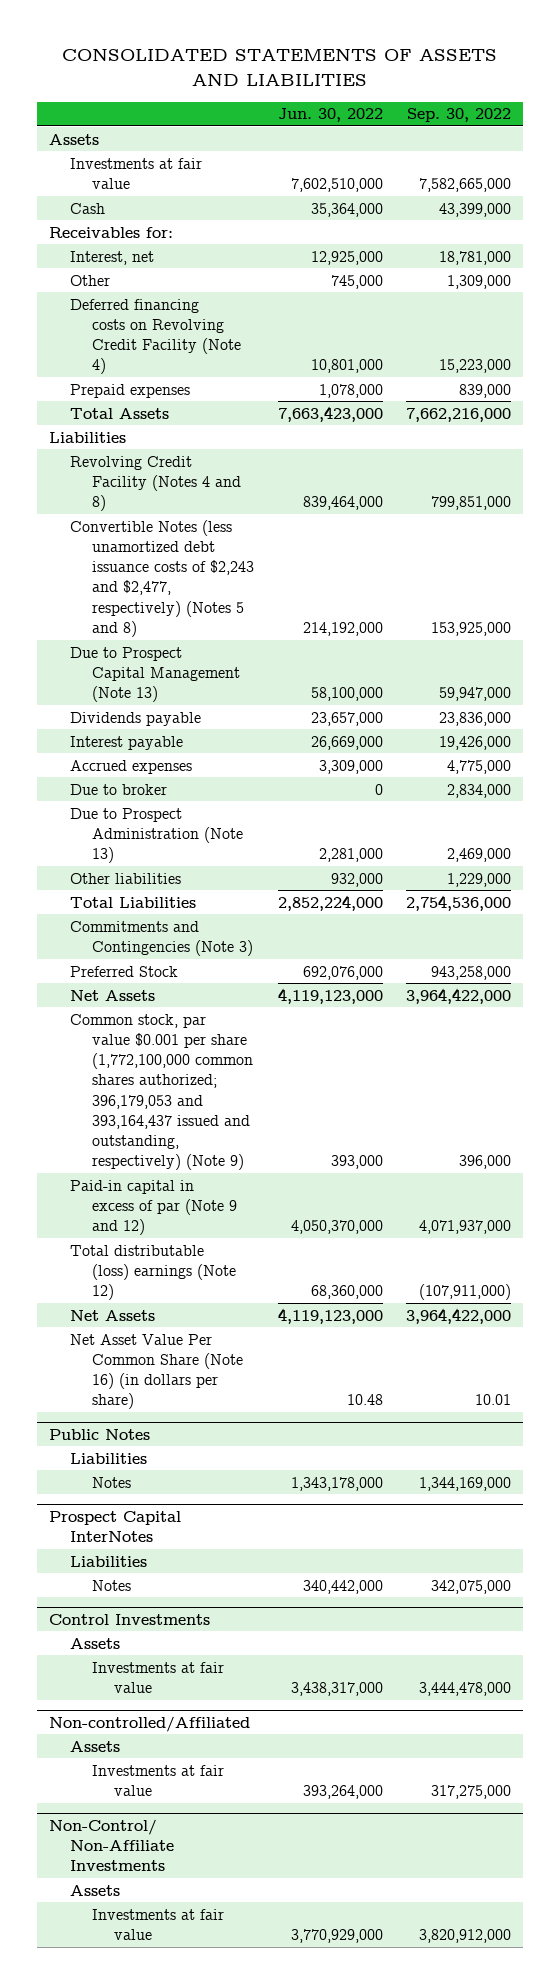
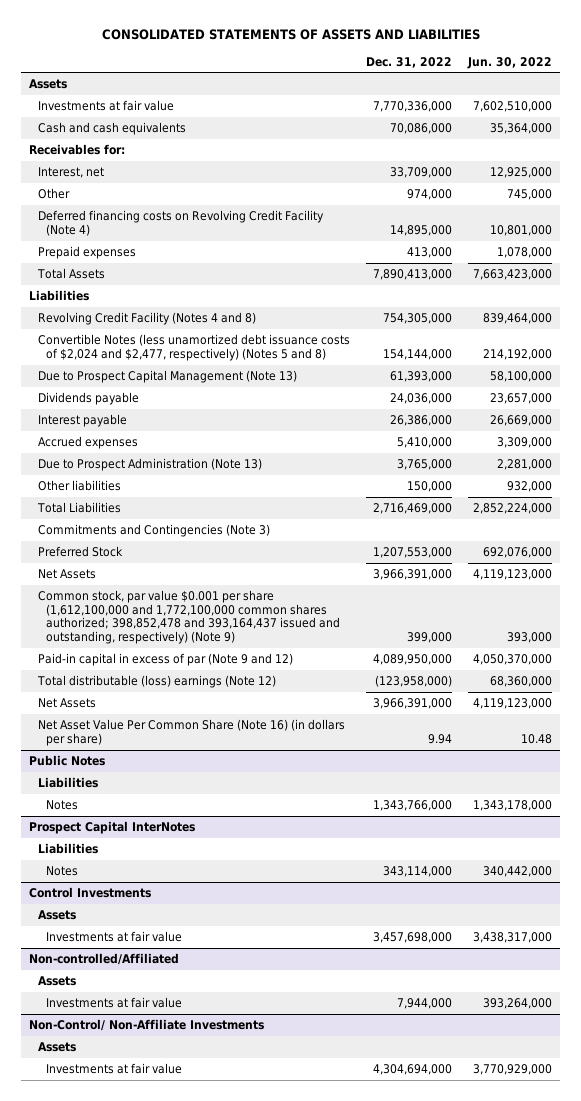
[407,108,512,123] Sep. 30, 2022 -> none
none -> [365,56,452,68] Dec. 31, 2022
[70,202,106,214] Cash -> [37,122,186,136] Cash and cash equivalents
[70,519,255,637] Convertible Notes (less unamortized debt issuance costs of $2,243 and $2,477, respectively) (Notes 5 and 8) -> [37,334,350,361] Convertible Notes (less unamortized debt issuance costs of $2,024 and $2,477, respectively) (Notes 5 and 8)
[70,783,168,795] Due to broker -> none
[70,1013,254,1171] Common stock, par value $0.001 per share (1,772,100,000 common shares authorized; 396,179,053 and 393,164,437 issued and outstanding, respectively) (Note 9) -> [37,590,341,645] Common stock, par value $0.001 per share (1,612,100,000 and 1,772,100,000 common shares authorized; 398,852,478 and 393,164,437 issued and outstanding, respectively) (Note 9)

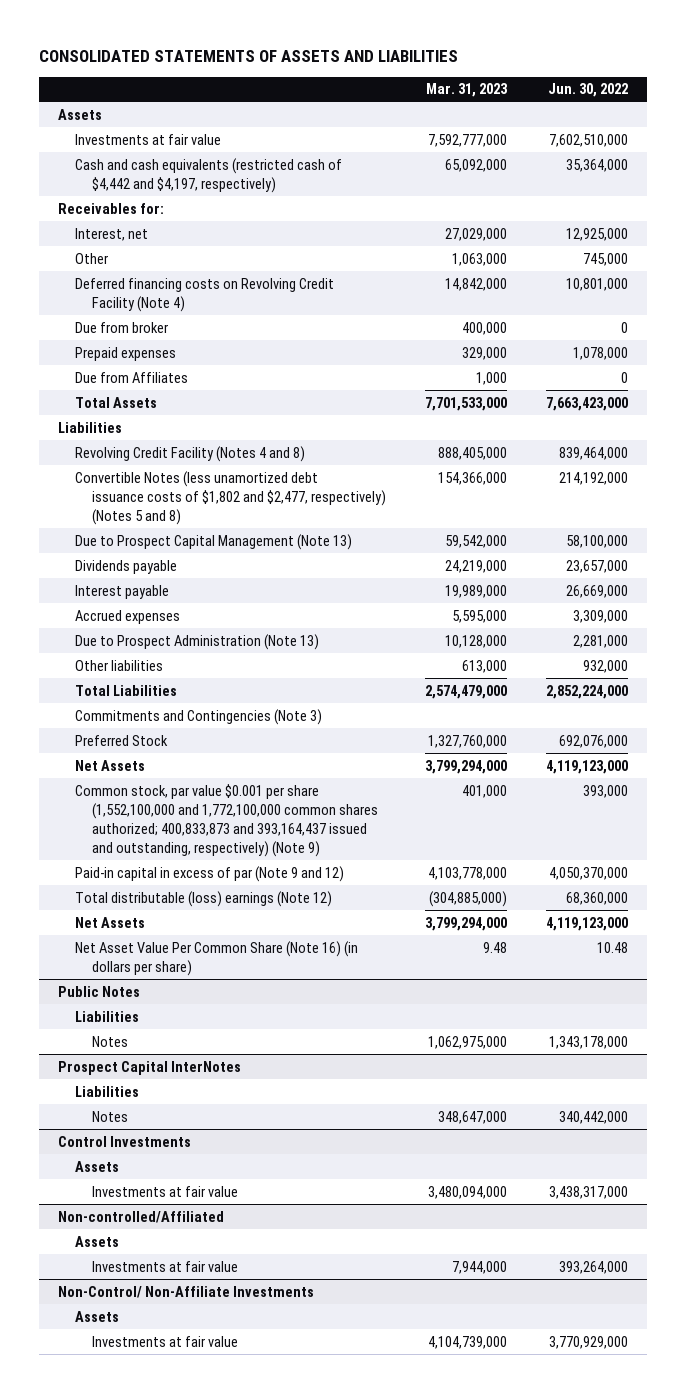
[365,56,452,68] Dec. 31, 2022 -> none
none -> [426,83,509,98] Mar. 31, 2023
[37,122,186,136] Cash and cash equivalents -> [75,157,343,193] Cash and cash equivalents (restricted cash of $4,442 and $4,197, respectively)
none -> [75,321,169,333] Due from broker
none -> [75,371,189,383] Due from Affiliates
[37,334,350,361] Convertible Notes (less unamortized debt issuance costs of $2,024 and $2,477, respectively) (Notes 5 and 8) -> [75,470,387,525] Convertible Notes (less unamortized debt issuance costs of $1,802 and $2,477, respectively) (Notes 5 and 8)
[37,590,341,645] Common stock, par value $0.001 per share (1,612,100,000 and 1,772,100,000 common shares authorized; 398,852,478 and 393,164,437 issued and outstanding, respectively) (Note 9) -> [75,783,379,857] Common stock, par value $0.001 per share (1,552,100,000 and 1,772,100,000 common shares authorized; 400,833,873 and 393,164,437 issued and outstanding, respectively) (Note 9)

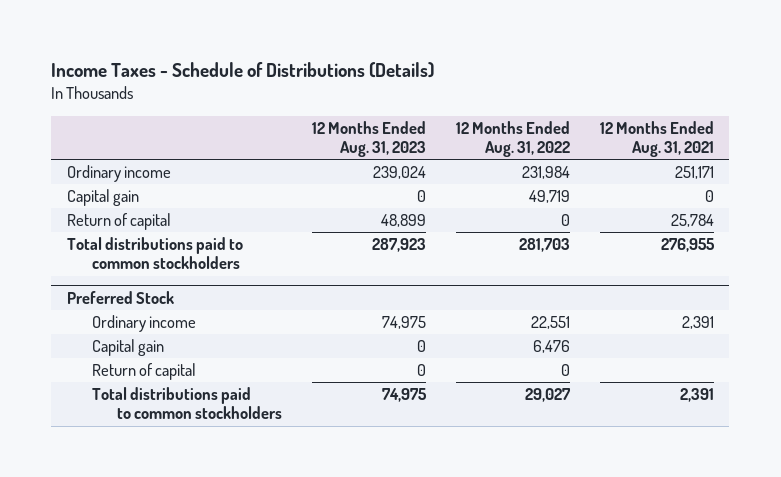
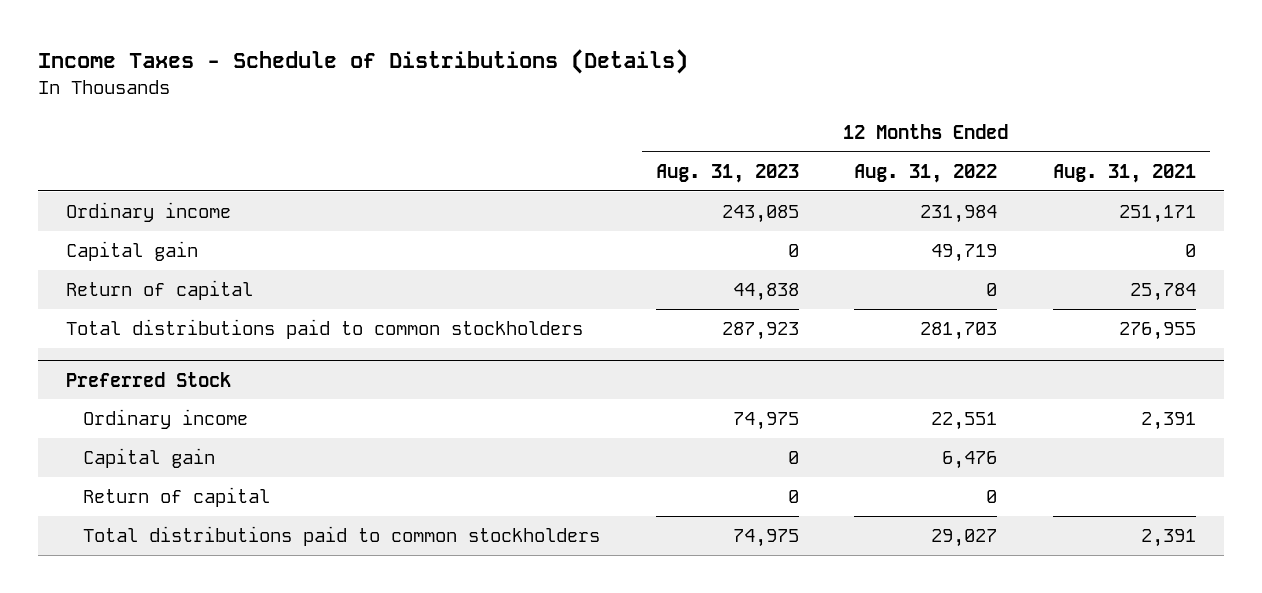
[372,166,426,180] 239,024 -> [721,205,799,224] 243,085
[380,214,426,228] 48,899 -> [732,283,799,302] 44,838

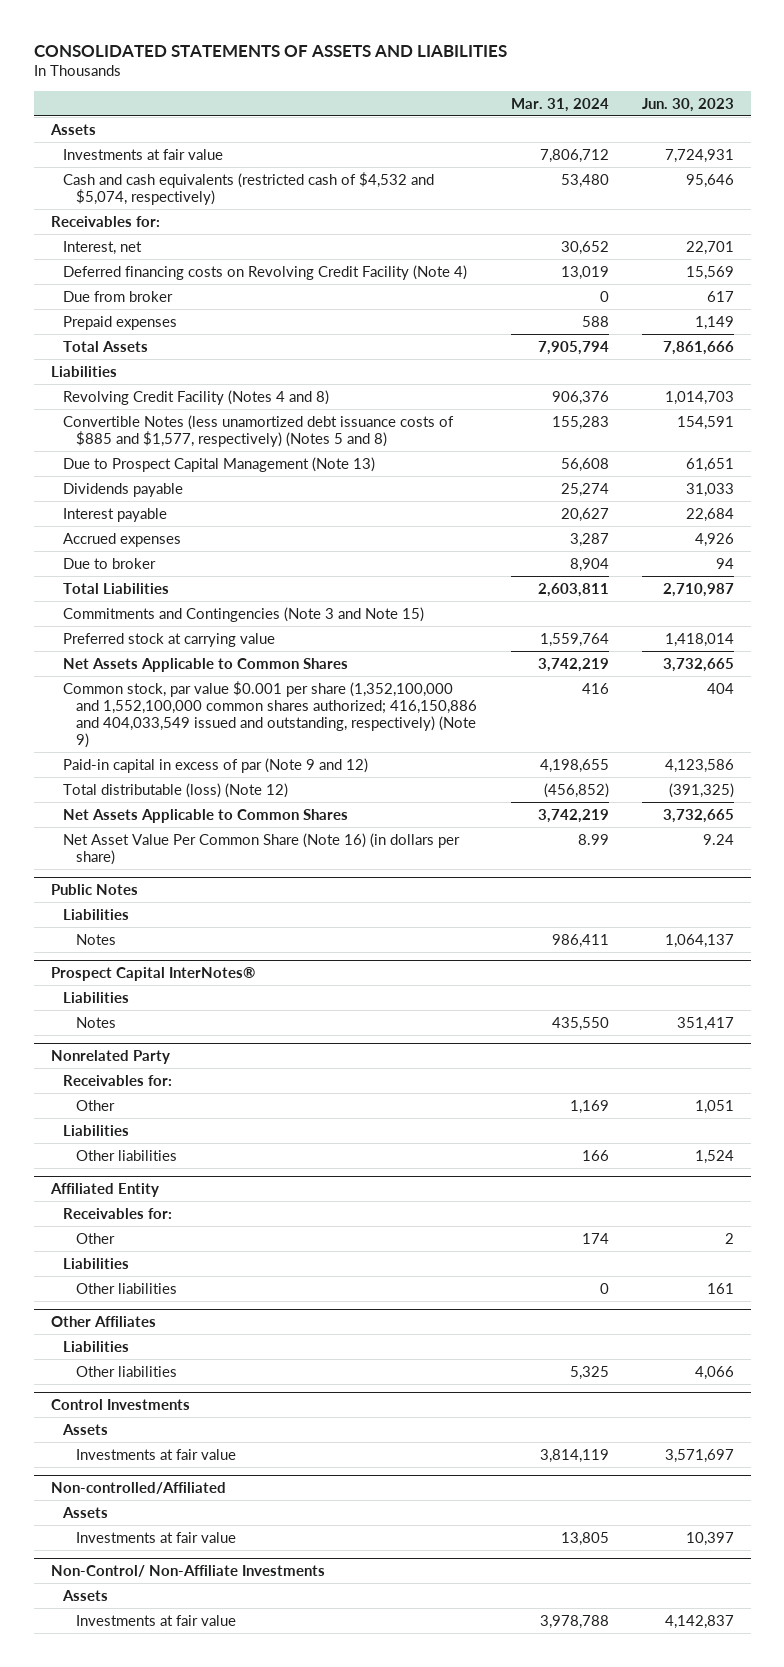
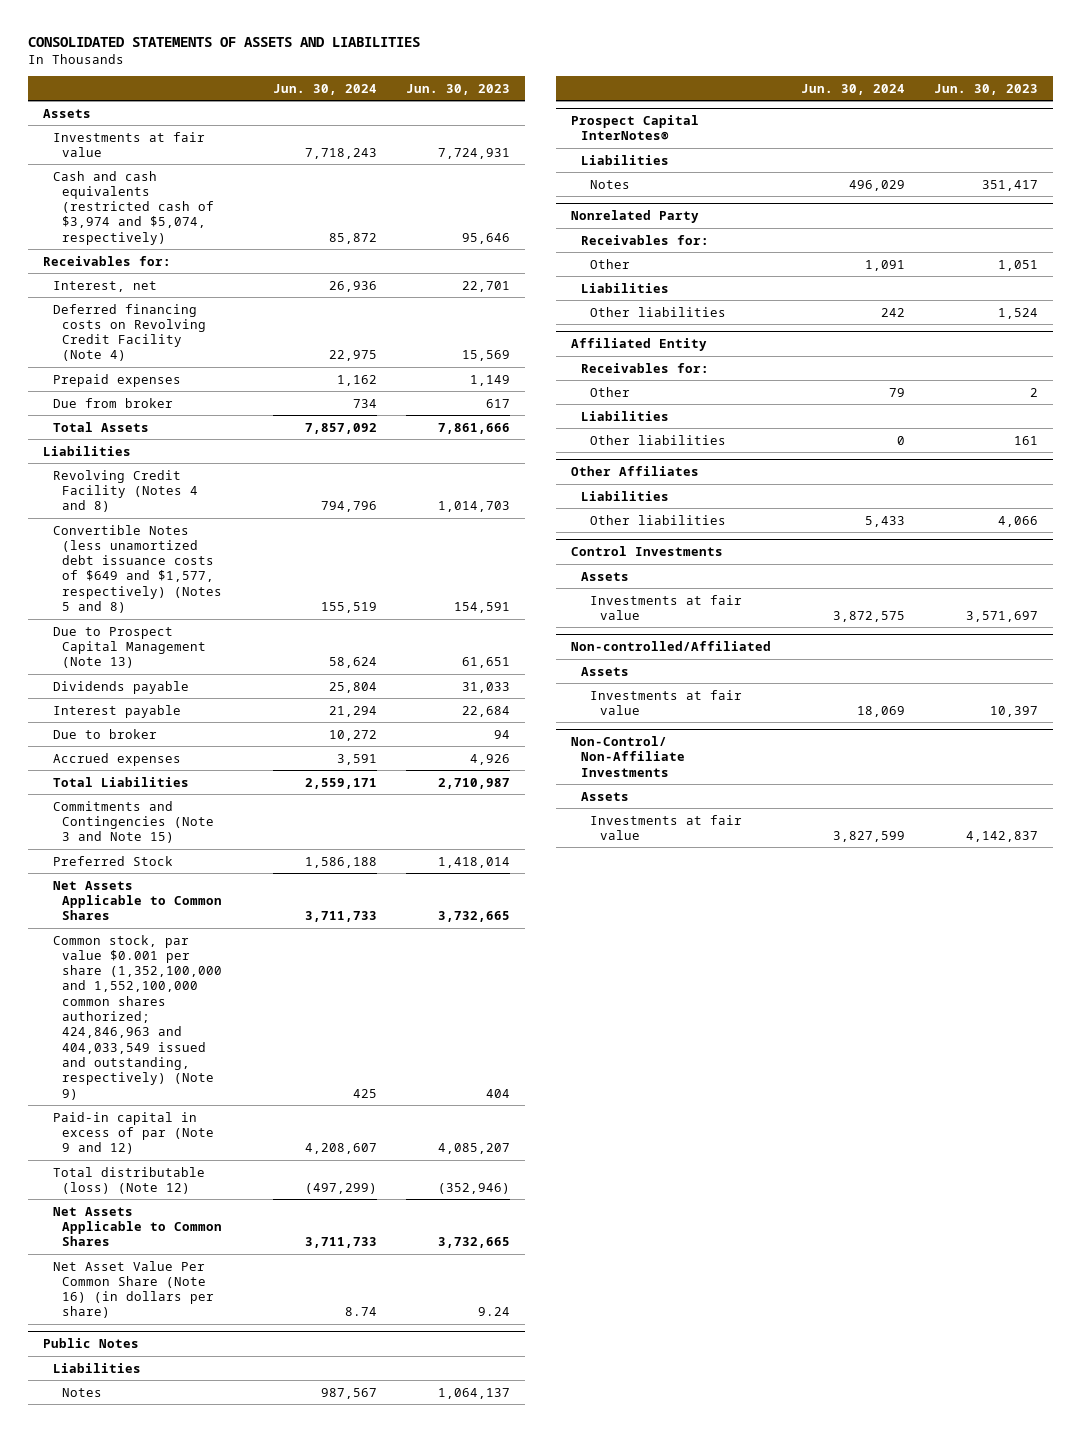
[510,97,609,112] Mar. 31, 2024 -> none
none -> [272,83,377,95] Jun. 30, 2024
[63,171,435,205] Cash and cash equivalents (restricted cash of $4,532 and $5,074, respectively) -> [52,170,215,245] Cash and cash equivalents (restricted cash of $3,974 and $5,074, respectively)
[63,290,174,302] Due from broker -> [52,397,173,408] Due from broker
[63,414,455,447] Convertible Notes (less unamortized debt issuance costs of $885 and $1,577, respectively) (Notes 5 and 8) -> [52,524,223,614] Convertible Notes (less unamortized debt issuance costs of $649 and $1,577, respectively) (Notes 5 and 8)
[63,532,182,547] Accrued expenses -> [52,752,181,766] Accrued expenses
[63,632,276,647] Preferred stock at carrying value -> [52,855,173,866] Preferred Stock
[63,680,478,748] Common stock, par value $0.001 per share (1,352,100,000 and 1,552,100,000 common shares authorized; 416,150,886 and 404,033,549 issued and outstanding, respectively) (Note 9) -> [52,934,223,1100] Common stock, par value $0.001 per share (1,352,100,000 and 1,552,100,000 common shares authorized; 424,846,963 and 404,033,549 issued and outstanding, respectively) (Note 9)
[664,758,734,773] 4,123,586 -> [438,1143,511,1155] 4,085,207
[668,782,734,798] (391,325) -> [438,1182,511,1194] (352,946)

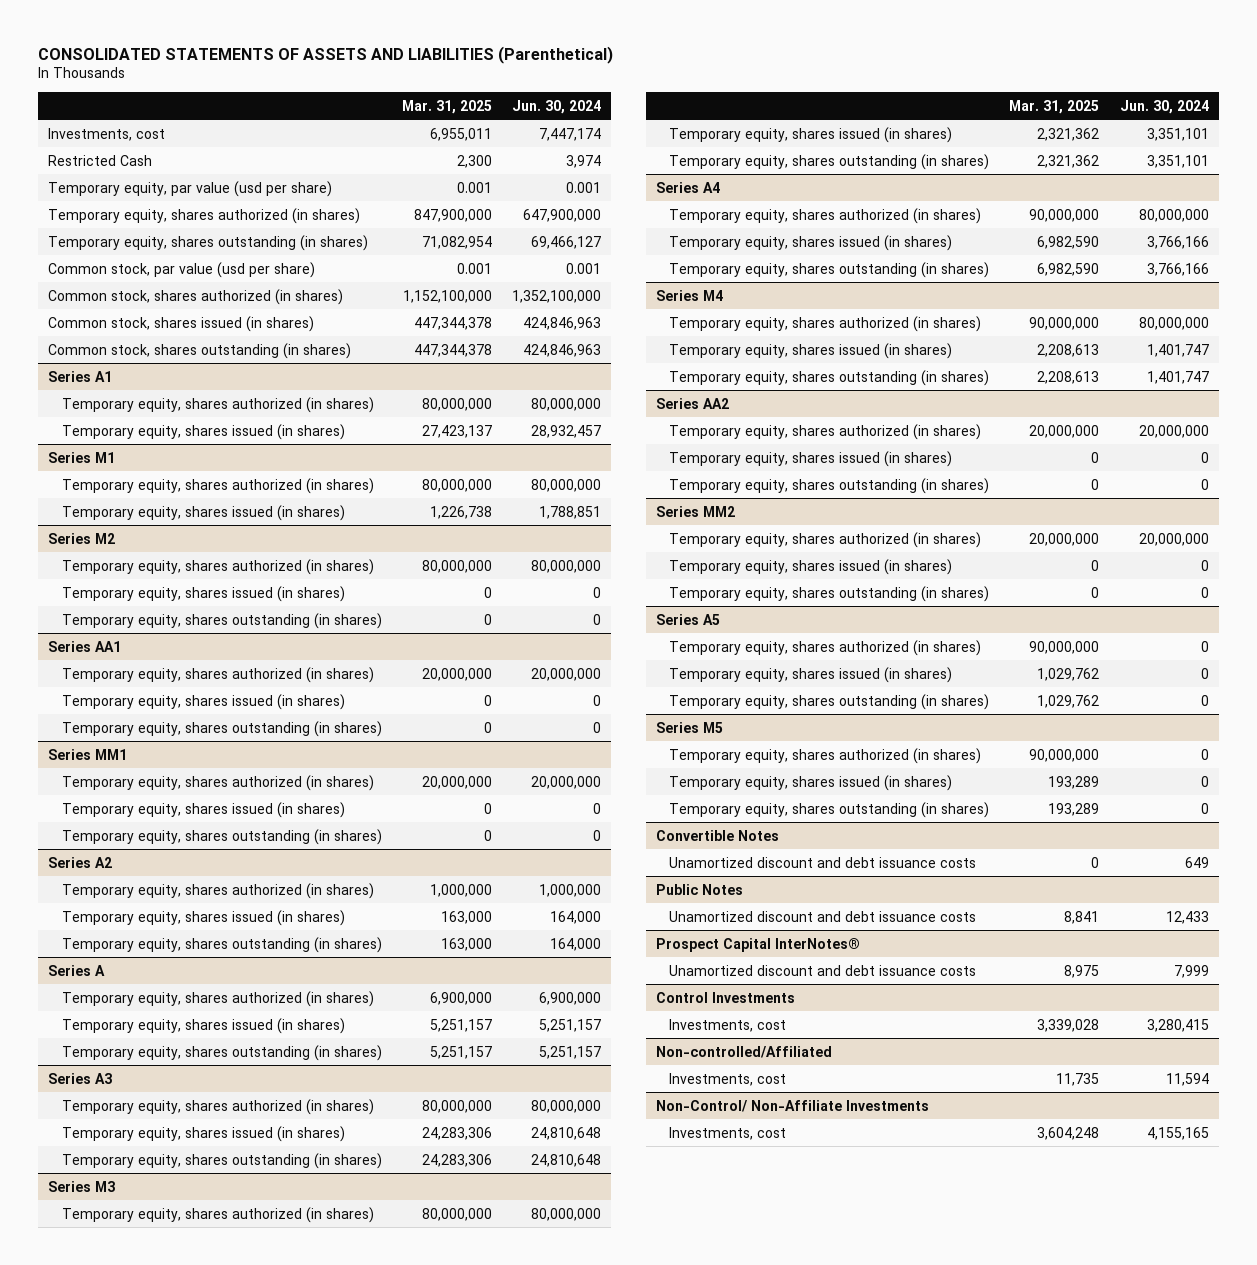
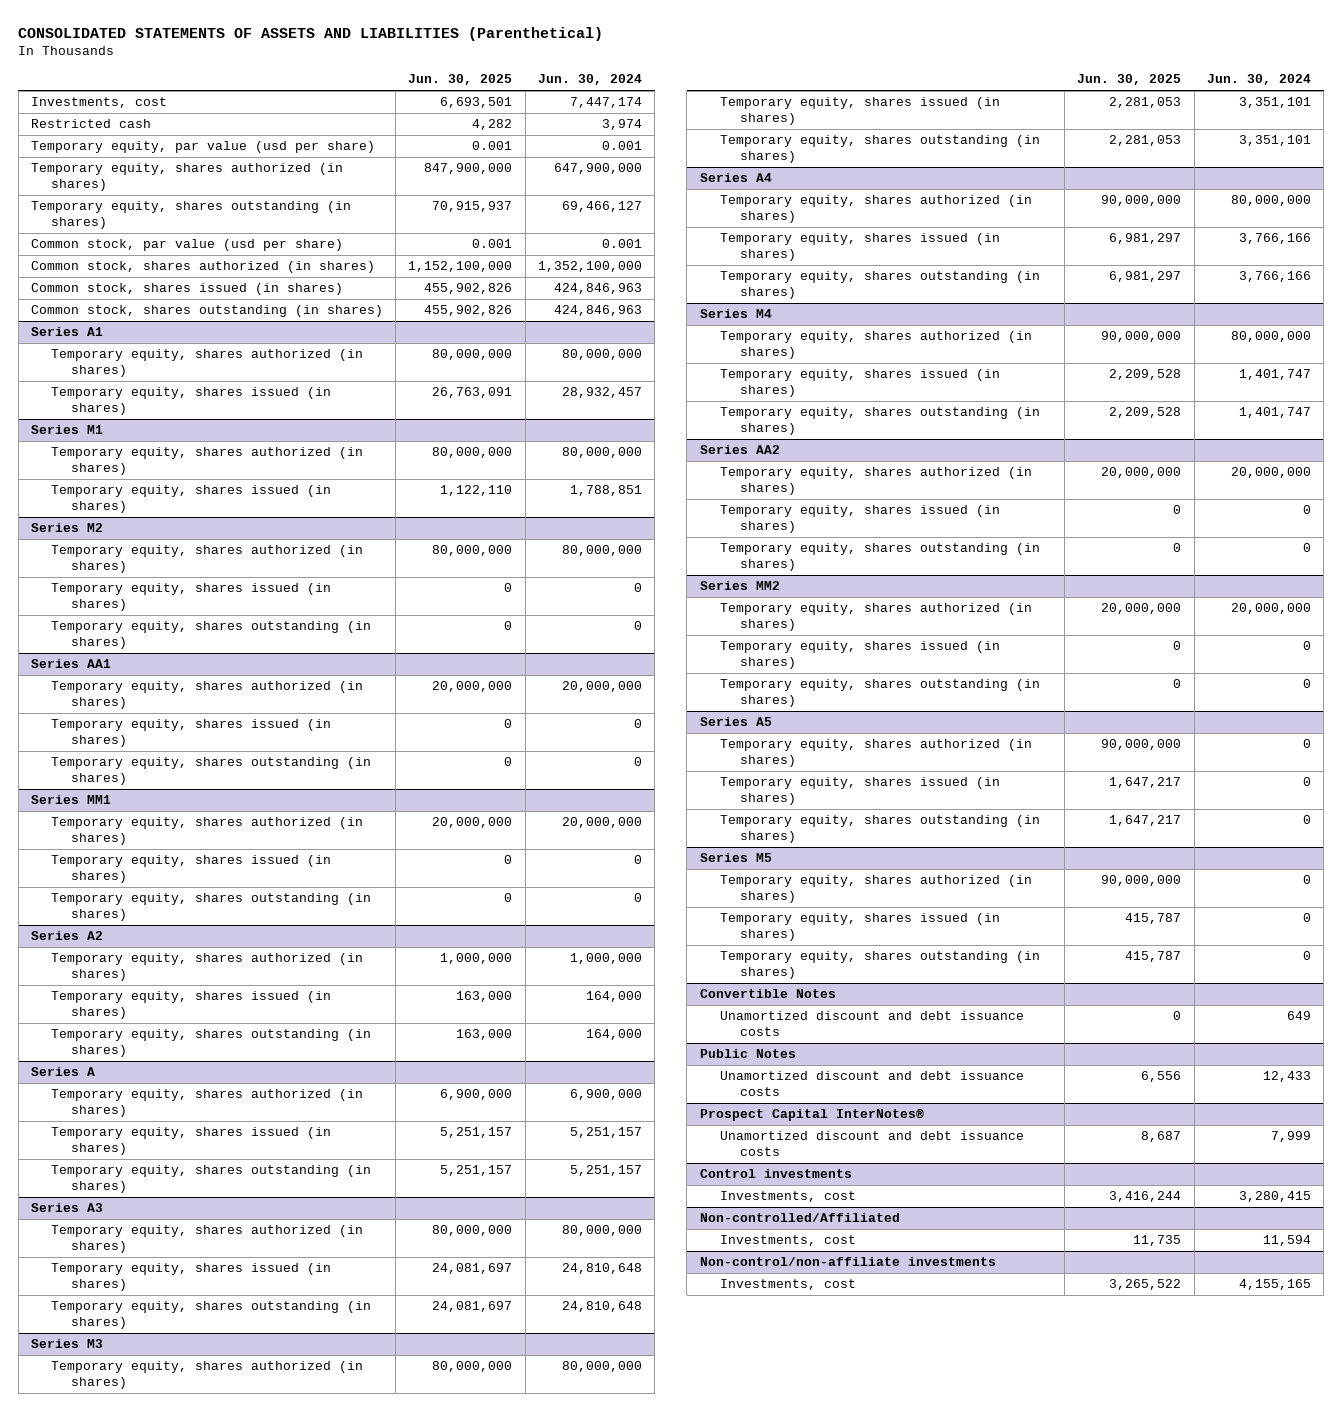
[402,99,493,114] Mar. 31, 2025 -> none
none -> [408,74,513,86] Jun. 30, 2025
[48,154,153,166] Restricted Cash -> [30,119,151,129] Restricted cash
[655,991,795,1003] Control Investments -> [699,1169,852,1179] Control investments
[655,1099,929,1112] Non-Control/ Non-Affiliate Investments -> [699,1257,996,1267] Non-control/non-affiliate investments

